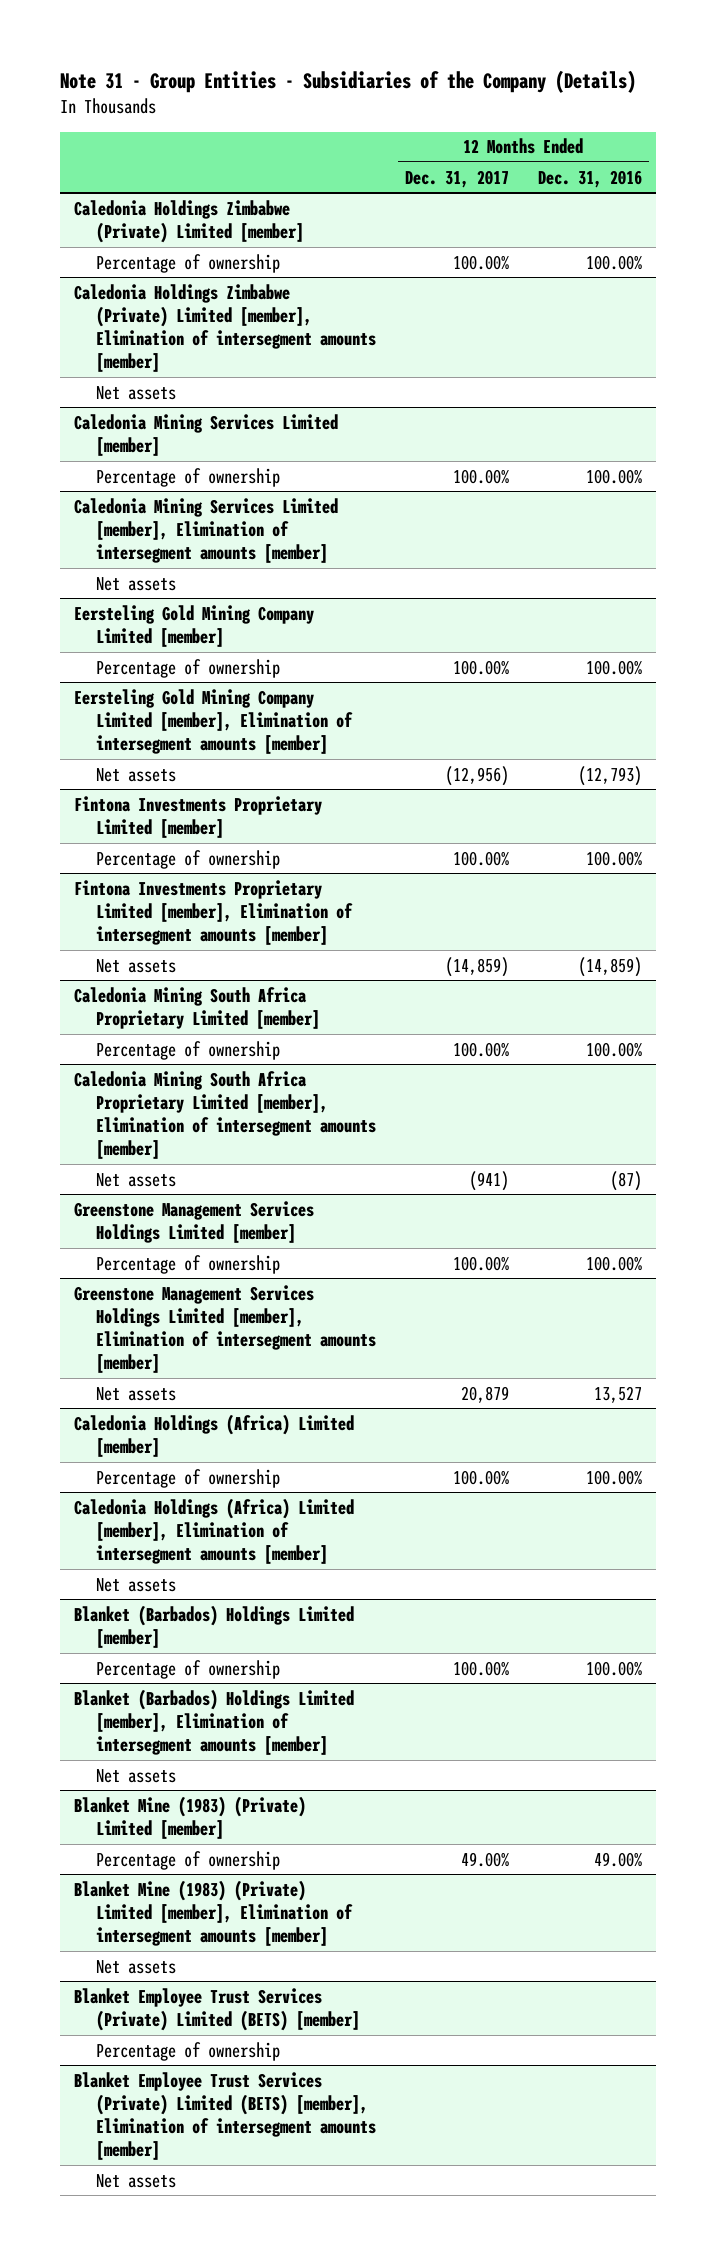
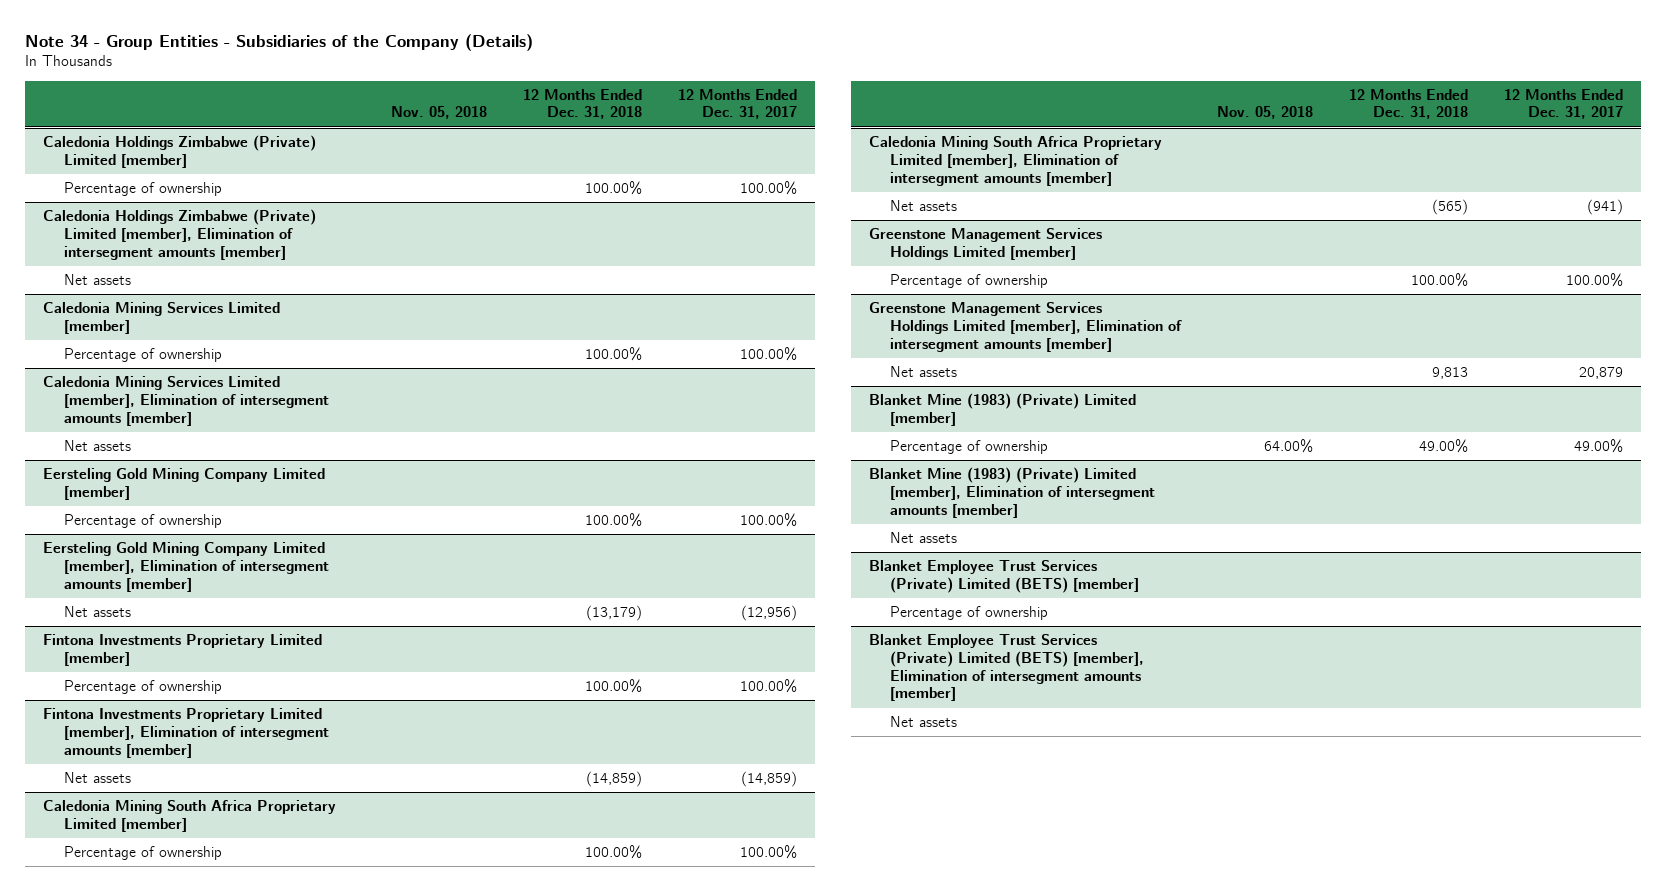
[59,70,636,94] Note 31 - Group Entities - Subsidiaries of the Company (Details) -> [24,34,533,52] Note 34 - Group Entities - Subsidiaries of the Company (Details)
[537,169,642,188] Dec. 31, 2016 -> none
none -> [391,106,488,120] Nov. 05, 2018
none -> [523,88,643,120] 12 Months Ended Dec. 31, 2018
[74,1413,355,1457] Caledonia Holdings (Africa) Limited [member] -> none
[95,1468,280,1488] Percentage of ownership -> none
[74,1497,355,1565] Caledonia Holdings (Africa) Limited [member], Elimination of intersegment amounts [member] -> none
[95,1577,176,1592] Net assets -> none
[74,1604,355,1648] Blanket (Barbados) Holdings Limited [member] -> none
[95,1659,280,1679] Percentage of ownership -> none
[74,1688,355,1756] Blanket (Barbados) Holdings Limited [member], Elimination of intersegment amounts [member] -> none
[95,1768,176,1783] Net assets -> none

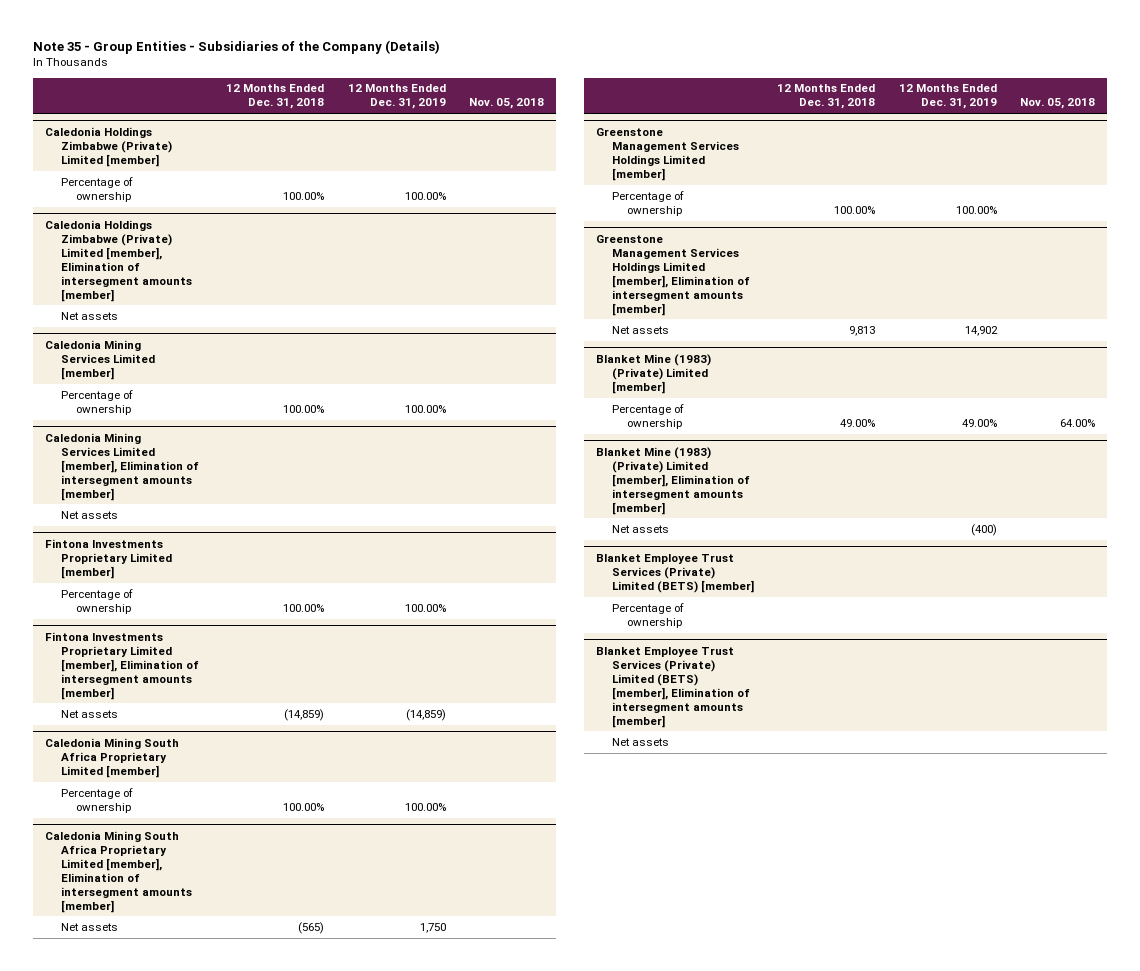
[24,34,533,52] Note 34 - Group Entities - Subsidiaries of the Company (Details) -> [33,39,441,54] Note 35 - Group Entities - Subsidiaries of the Company (Details)
[678,88,798,120] 12 Months Ended Dec. 31, 2017 -> none
none -> [347,84,446,110] 12 Months Ended Dec. 31, 2019
[42,467,325,500] Eersteling Gold Mining Company Limited [member] -> none
[64,513,223,528] Percentage of ownership -> none
[42,541,330,592] Eersteling Gold Mining Company Limited [member], Elimination of intersegment amounts [member] -> none
[64,605,132,617] Net assets -> none

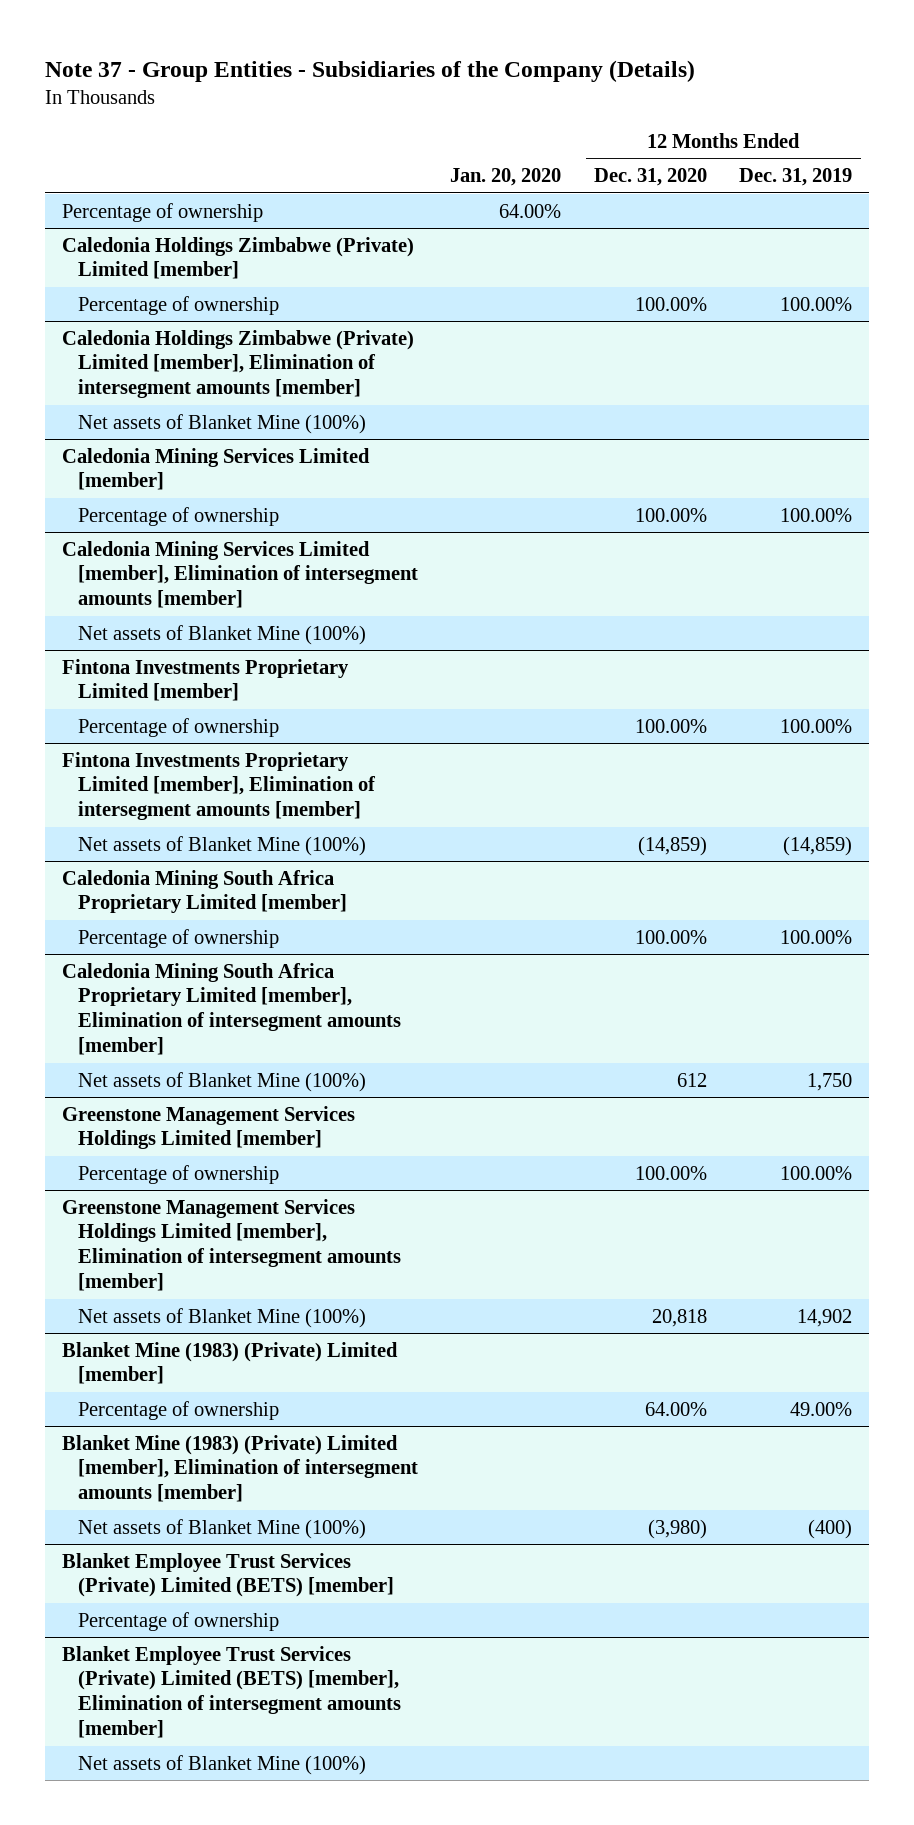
[33,39,441,54] Note 35 - Group Entities - Subsidiaries of the Company (Details) -> [45,59,696,82] Note 37 - Group Entities - Subsidiaries of the Company (Details)
[226,84,325,110] 12 Months Ended Dec. 31, 2018 -> none
[469,98,545,110] Nov. 05, 2018 -> none
none -> [450,168,562,187] Jan. 20, 2020
none -> [593,168,707,187] Dec. 31, 2020
none -> [61,202,263,222] Percentage of ownership
[60,311,118,320] Net assets -> [77,413,366,434] Net assets of Blanket Mine (100%)
[60,510,118,519] Net assets -> [77,624,366,645] Net assets of Blanket Mine (100%)
[60,709,118,718] Net assets -> [77,835,366,856] Net assets of Blanket Mine (100%)
[60,922,118,931] Net assets -> [77,1071,366,1092] Net assets of Blanket Mine (100%)
[611,325,669,334] Net assets -> [77,1307,366,1328] Net assets of Blanket Mine (100%)
[611,524,669,533] Net assets -> [77,1518,366,1539] Net assets of Blanket Mine (100%)
[611,737,669,746] Net assets -> [77,1754,366,1775] Net assets of Blanket Mine (100%)

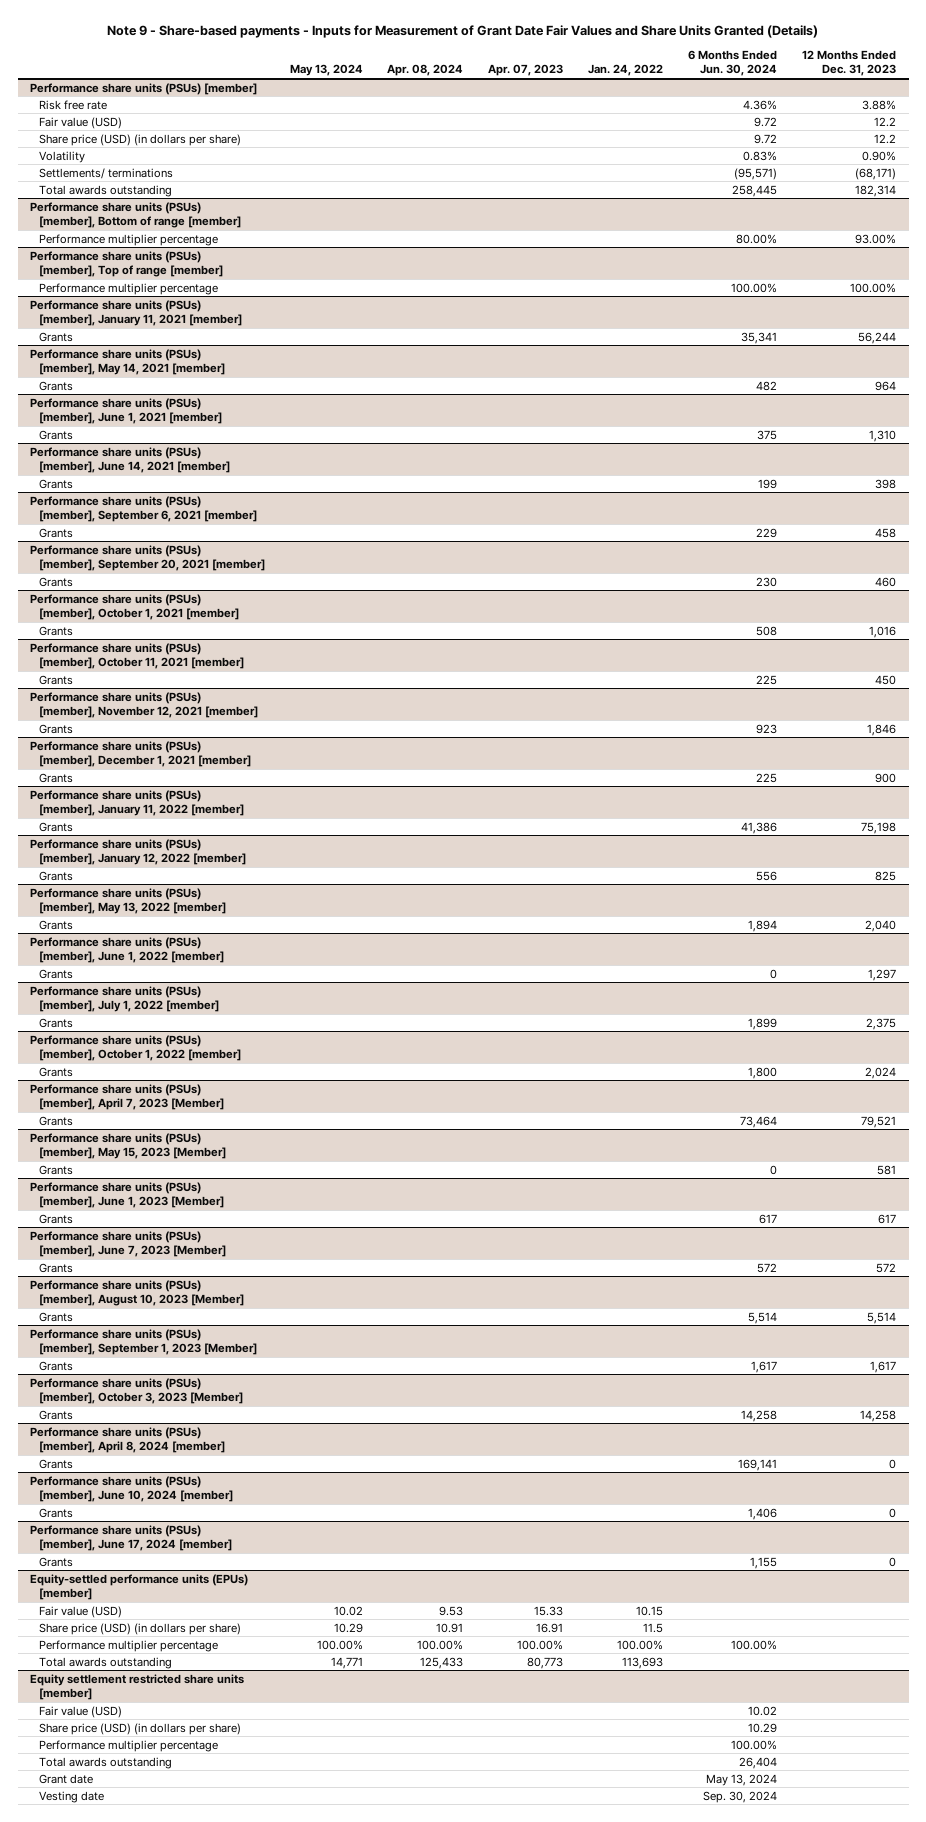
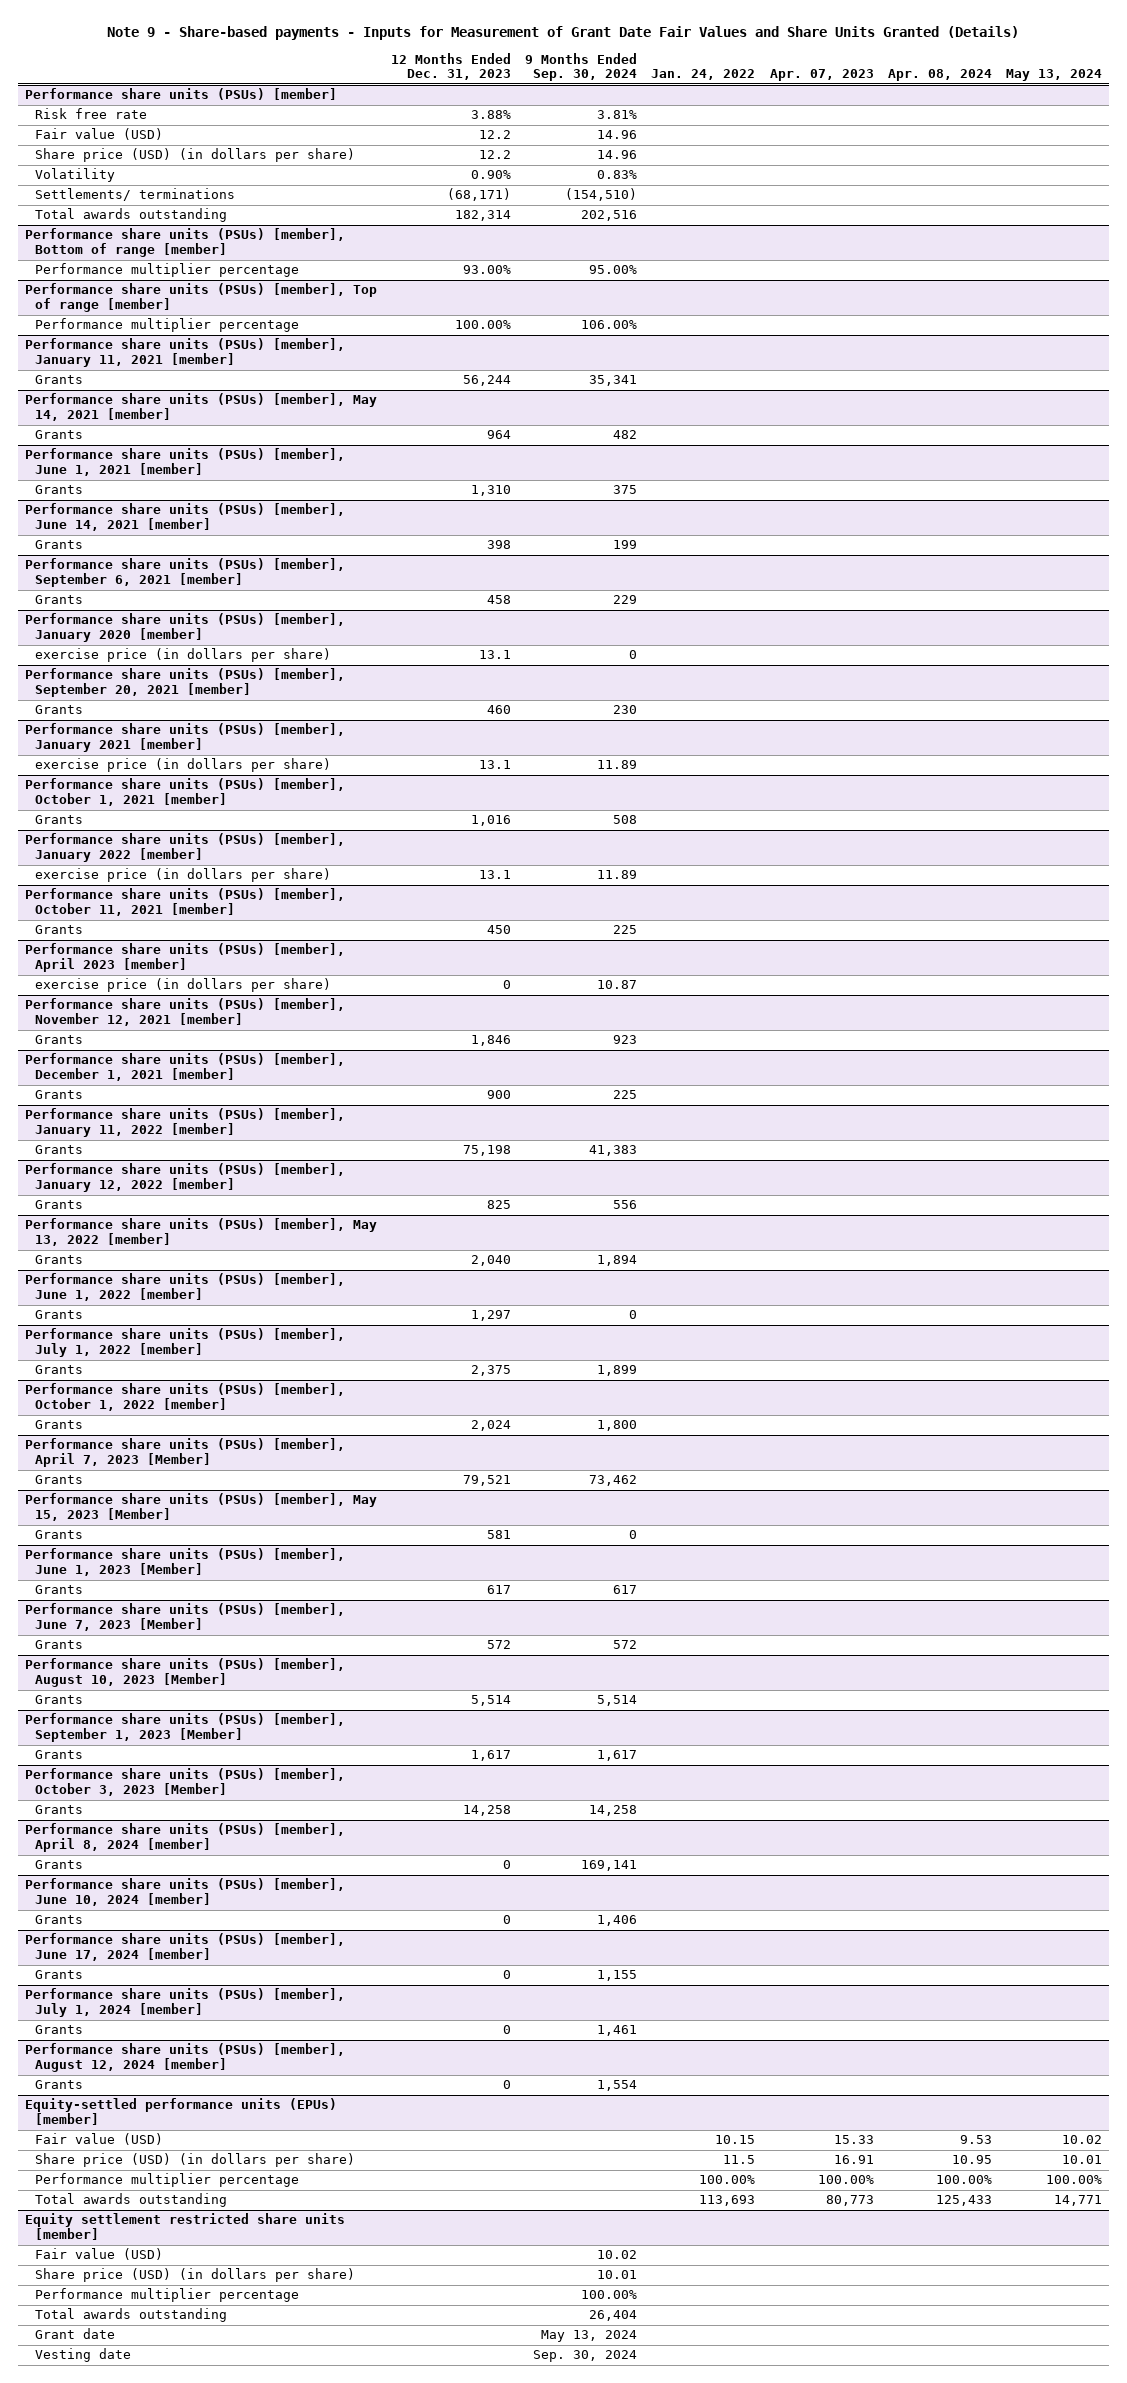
[688,50,778,77] 6 Months Ended Jun. 30, 2024 -> none
none -> [525,52,638,82] 9 Months Ended Sep. 30, 2024
none -> [24,613,345,643] Performance share units (PSUs) [member], January 2020 [member]
none -> [35,648,332,663] exercise price (in dollars per share)
none -> [24,723,345,753] Performance share units (PSUs) [member], January 2021 [member]
none -> [35,758,332,773] exercise price (in dollars per share)
none -> [24,833,345,863] Performance share units (PSUs) [member], January 2022 [member]
none -> [35,868,332,883] exercise price (in dollars per share)
none -> [24,943,345,973] Performance share units (PSUs) [member], April 2023 [member]
none -> [35,978,332,993] exercise price (in dollars per share)
none -> [24,1988,345,2018] Performance share units (PSUs) [member], July 1, 2024 [member]
none -> [35,2025,84,2035] Grants
none -> [24,2043,345,2073] Performance share units (PSUs) [member], August 12, 2024 [member]
none -> [35,2080,84,2090] Grants
[333,1622,363,1633] 10.29 -> [1062,2155,1103,2165] 10.01
[436,1622,464,1633] 10.91 -> [952,2155,993,2165] 10.95

